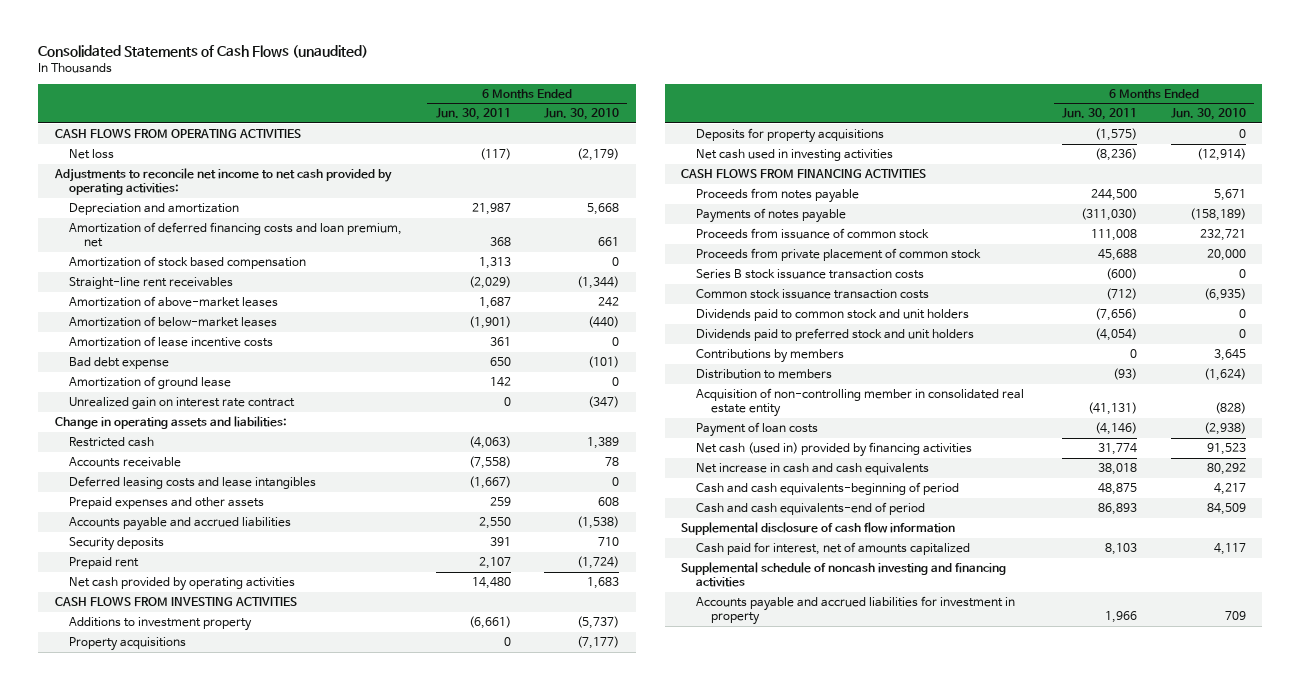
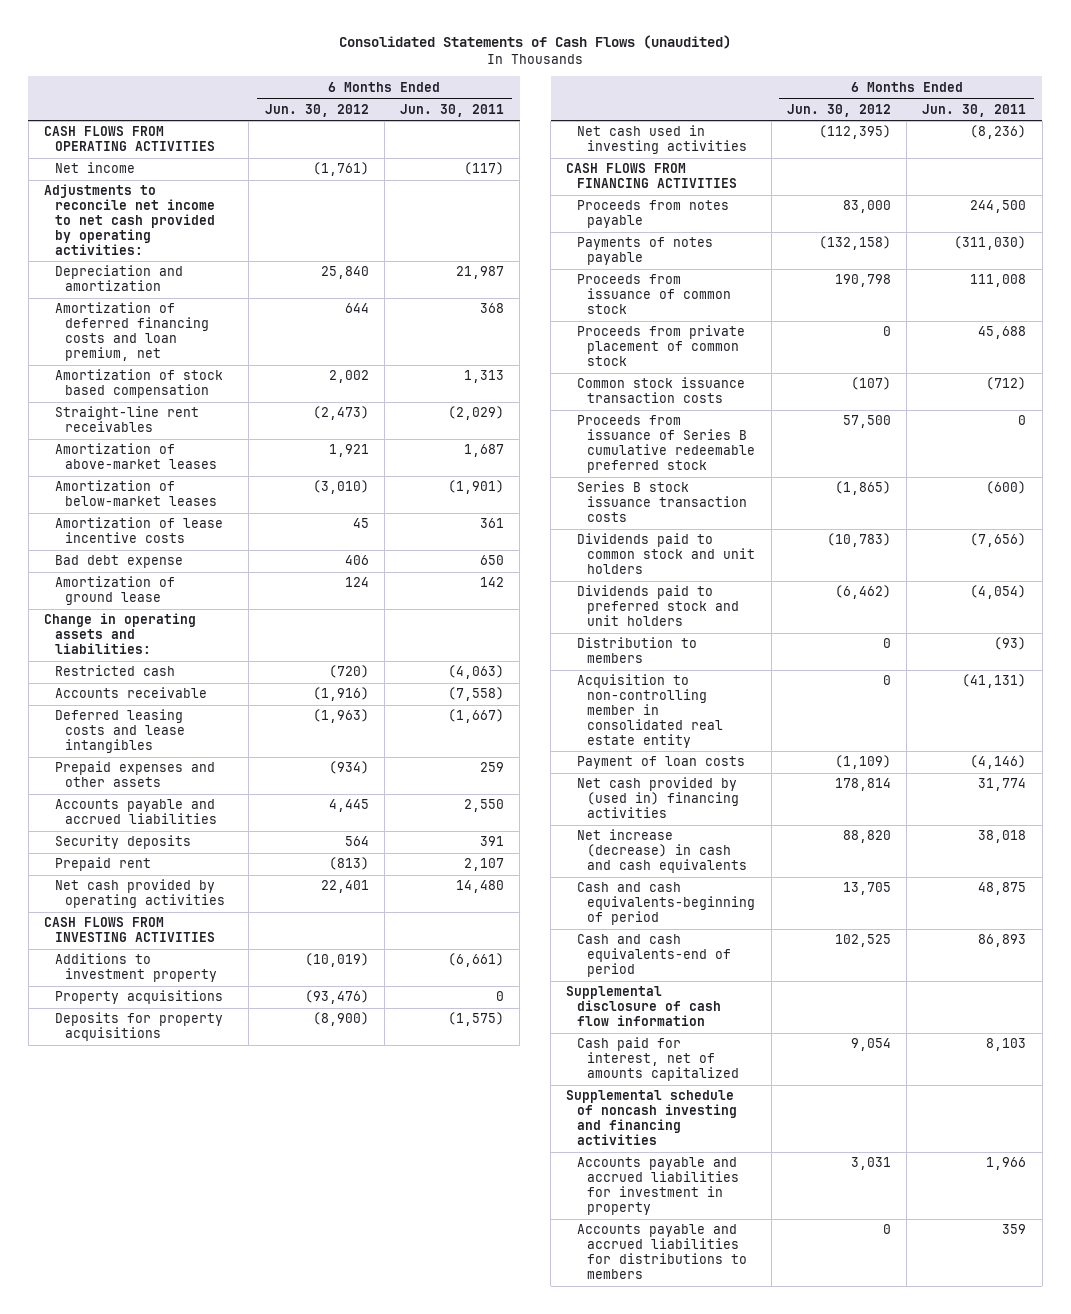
[543,108,619,121] Jun. 30, 2010 -> none
none -> [264,103,369,117] Jun. 30, 2012
[69,148,115,159] Net loss -> [54,162,135,174] Net income
[69,396,296,409] Unrealized gain on interest rate contract -> none
none -> [576,415,756,474] Proceeds from issuance of Series B cumulative redeemable preferred stock
[696,268,925,279] Series B stock issuance transaction costs -> [576,481,748,523] Series B stock issuance transaction costs
[696,348,845,363] Contributions by members -> none
[696,387,1025,418] Acquisition of non-controlling member in consolidated real estate entity -> [576,674,724,748] Acquisition to non-controlling member in consolidated real estate entity
[696,441,973,457] Net cash (used in) provided by financing activities -> [576,777,740,819] Net cash provided by (used in) financing activities
[696,462,930,475] Net increase in cash and cash equivalents -> [576,829,748,874] Net increase (decrease) in cash and cash equivalents
none -> [576,1224,748,1280] Accounts payable and accrued liabilities for distributions to members

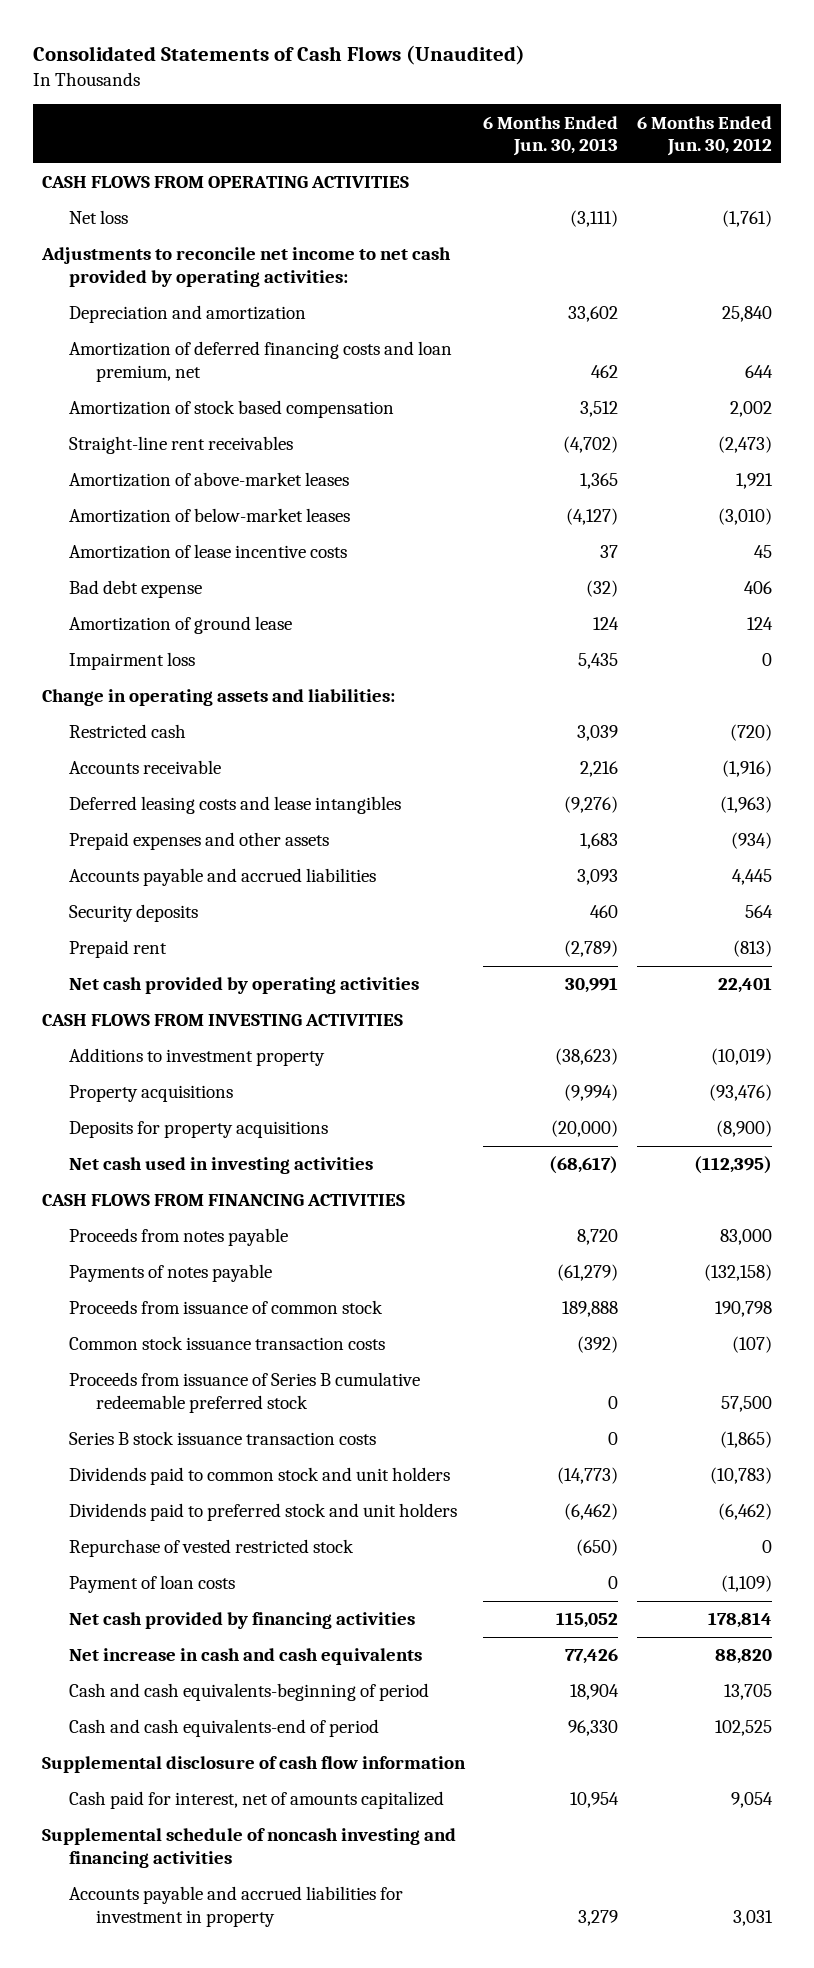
[339,35,732,50] Consolidated Statements of Cash Flows (unaudited) -> [32,45,525,66] Consolidated Statements of Cash Flows (Unaudited)
[400,103,505,117] Jun. 30, 2011 -> none
none -> [483,115,619,156] 6 Months Ended Jun. 30, 2013
[54,162,135,174] Net income -> [68,210,128,225] Net loss
none -> [68,652,195,671] Impairment loss
[576,325,745,367] Proceeds from private placement of common stock -> none
[576,637,697,664] Distribution to members -> none
[576,674,724,748] Acquisition to non-controlling member in consolidated real estate entity -> none
none -> [68,1539,354,1558] Repurchase of vested restricted stock
[576,777,740,819] Net cash provided by (used in) financing activities -> [68,1612,415,1630] Net cash provided by financing activities
[576,829,748,874] Net increase (decrease) in cash and cash equivalents -> [68,1648,422,1666] Net increase in cash and cash equivalents
[576,1224,748,1280] Accounts payable and accrued liabilities for distributions to members -> none

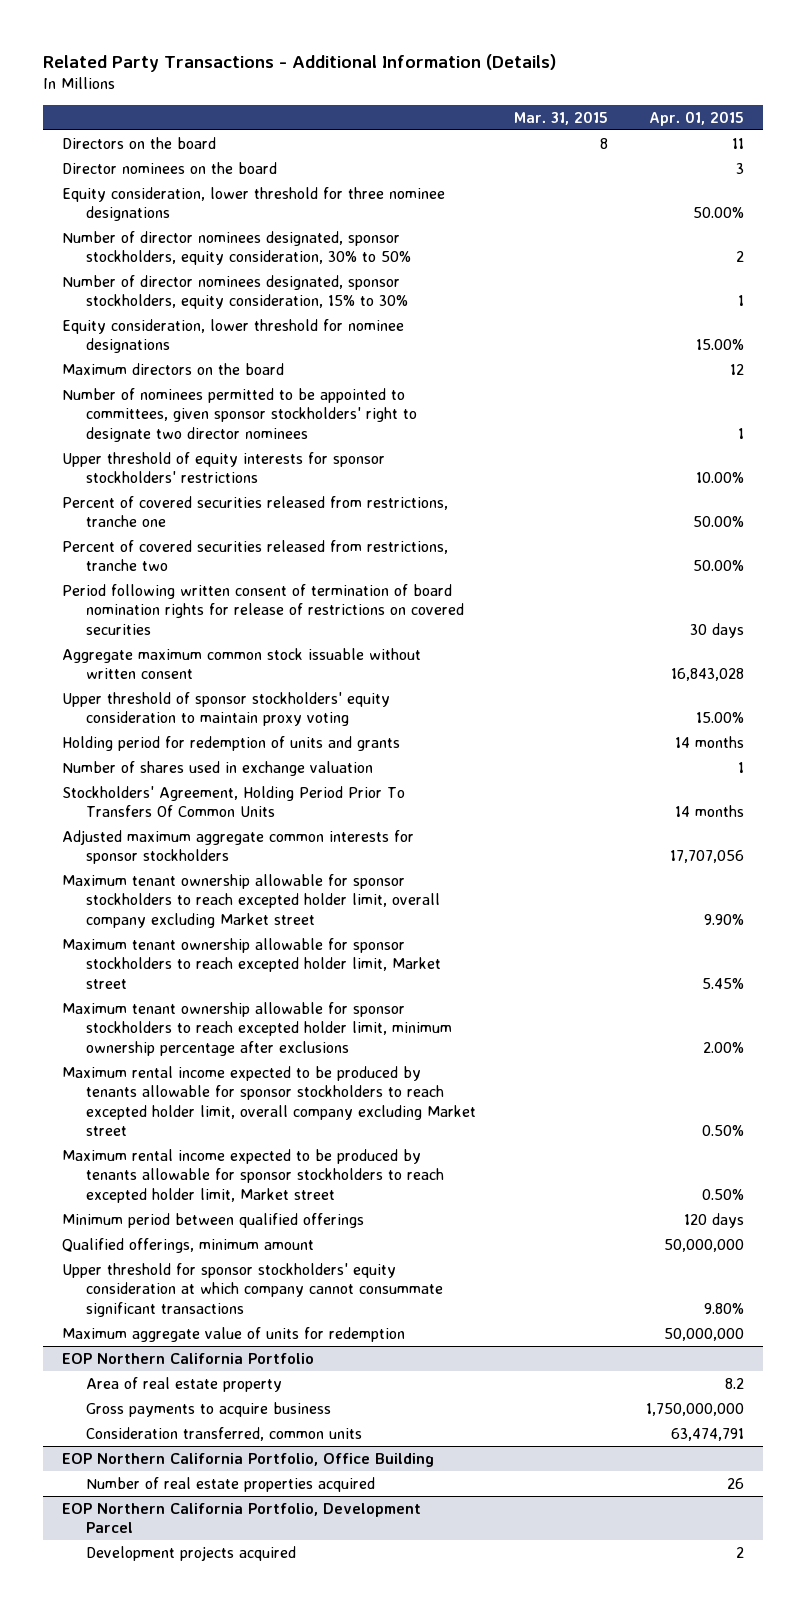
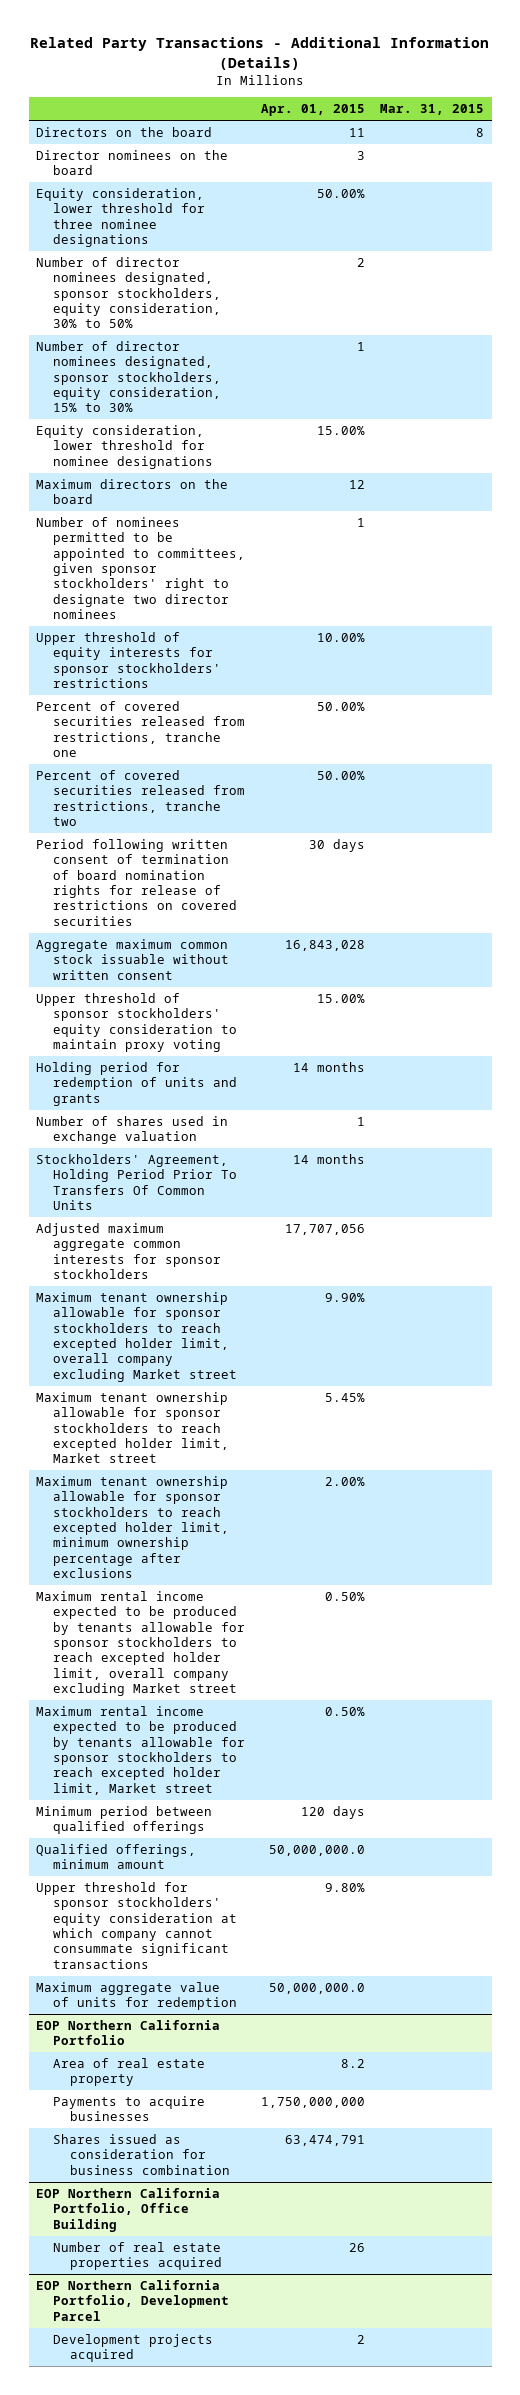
[664,1238,745,1252] 50,000,000 -> [268,1845,365,1857] 50,000,000.0
[664,1327,745,1341] 50,000,000 -> [268,1983,365,1995] 50,000,000.0
[86,1401,332,1417] Gross payments to acquire business -> [53,2096,206,2122] Payments to acquire businesses
[86,1426,363,1441] Consideration transferred, common units -> [53,2134,231,2175] Shares issued as consideration for business combination

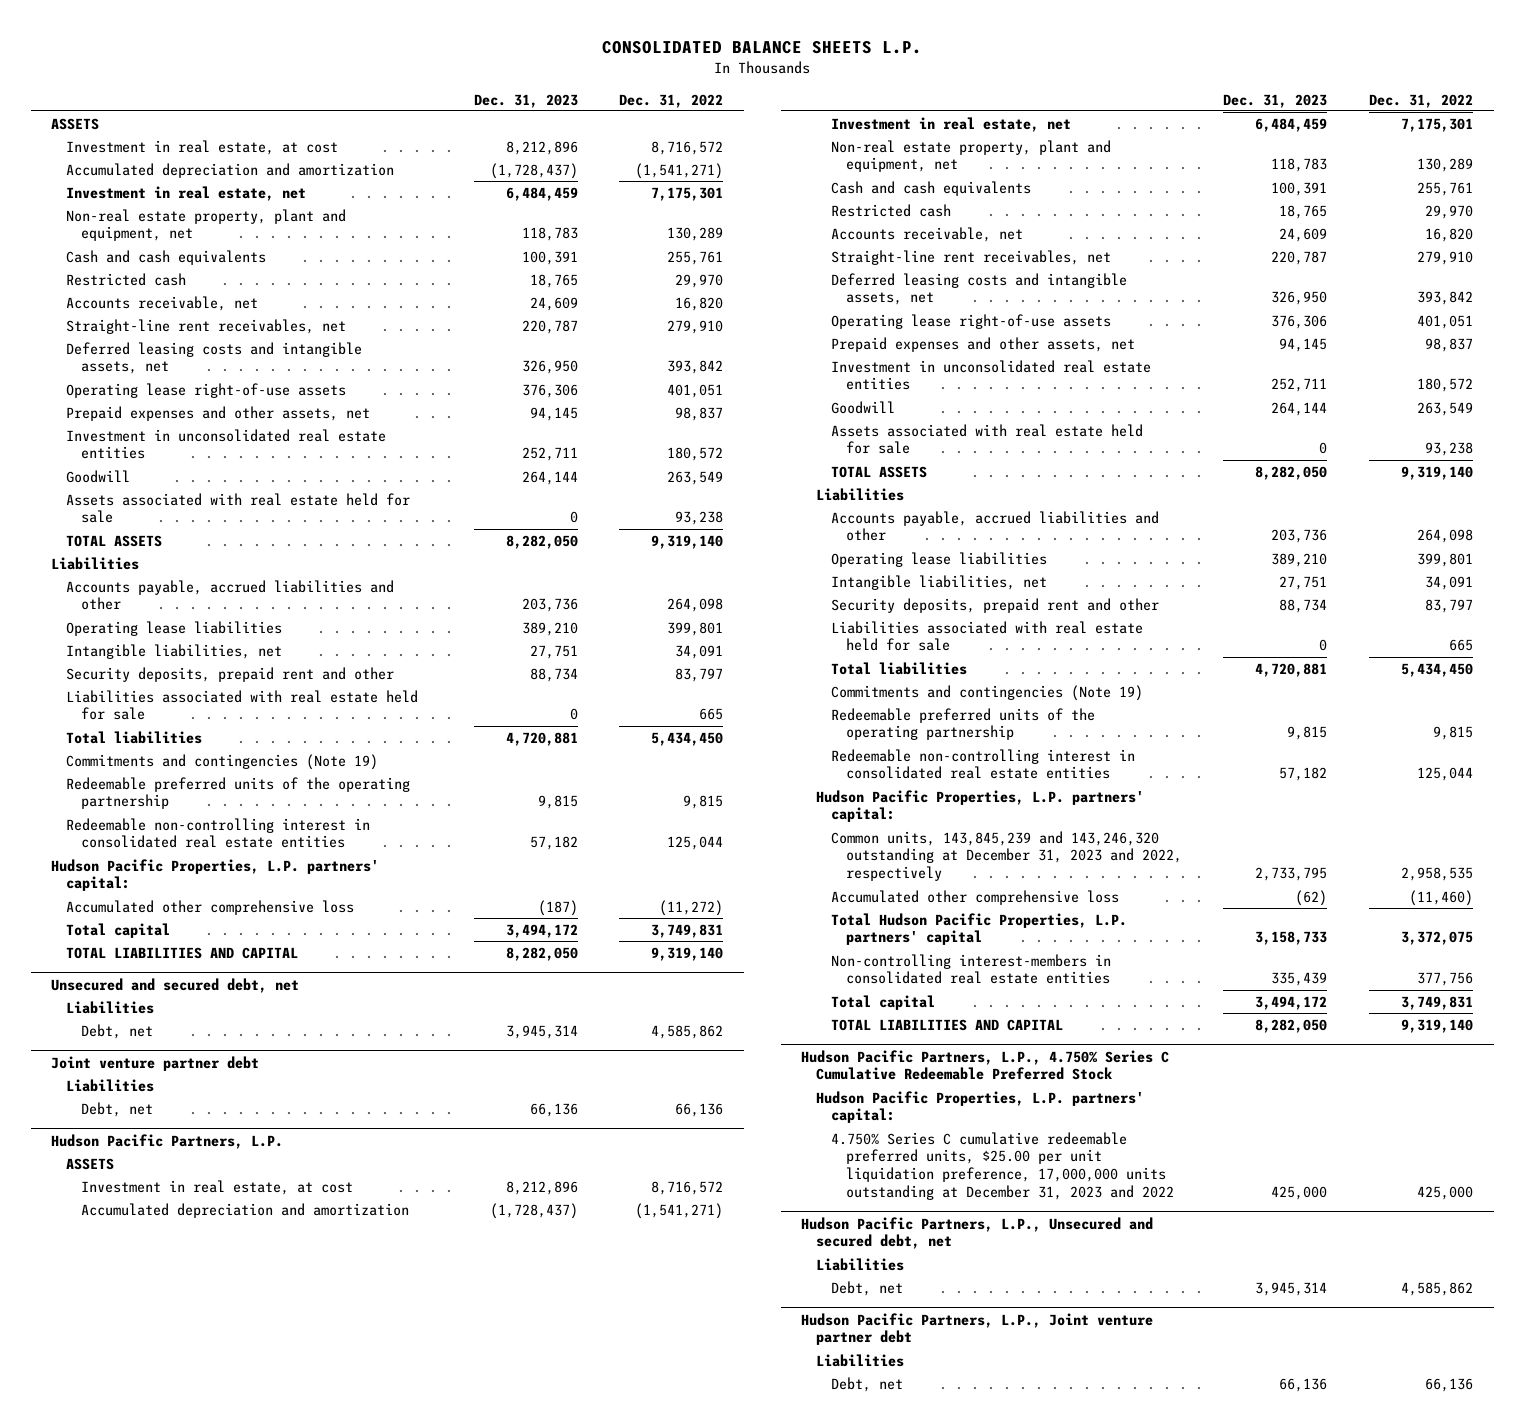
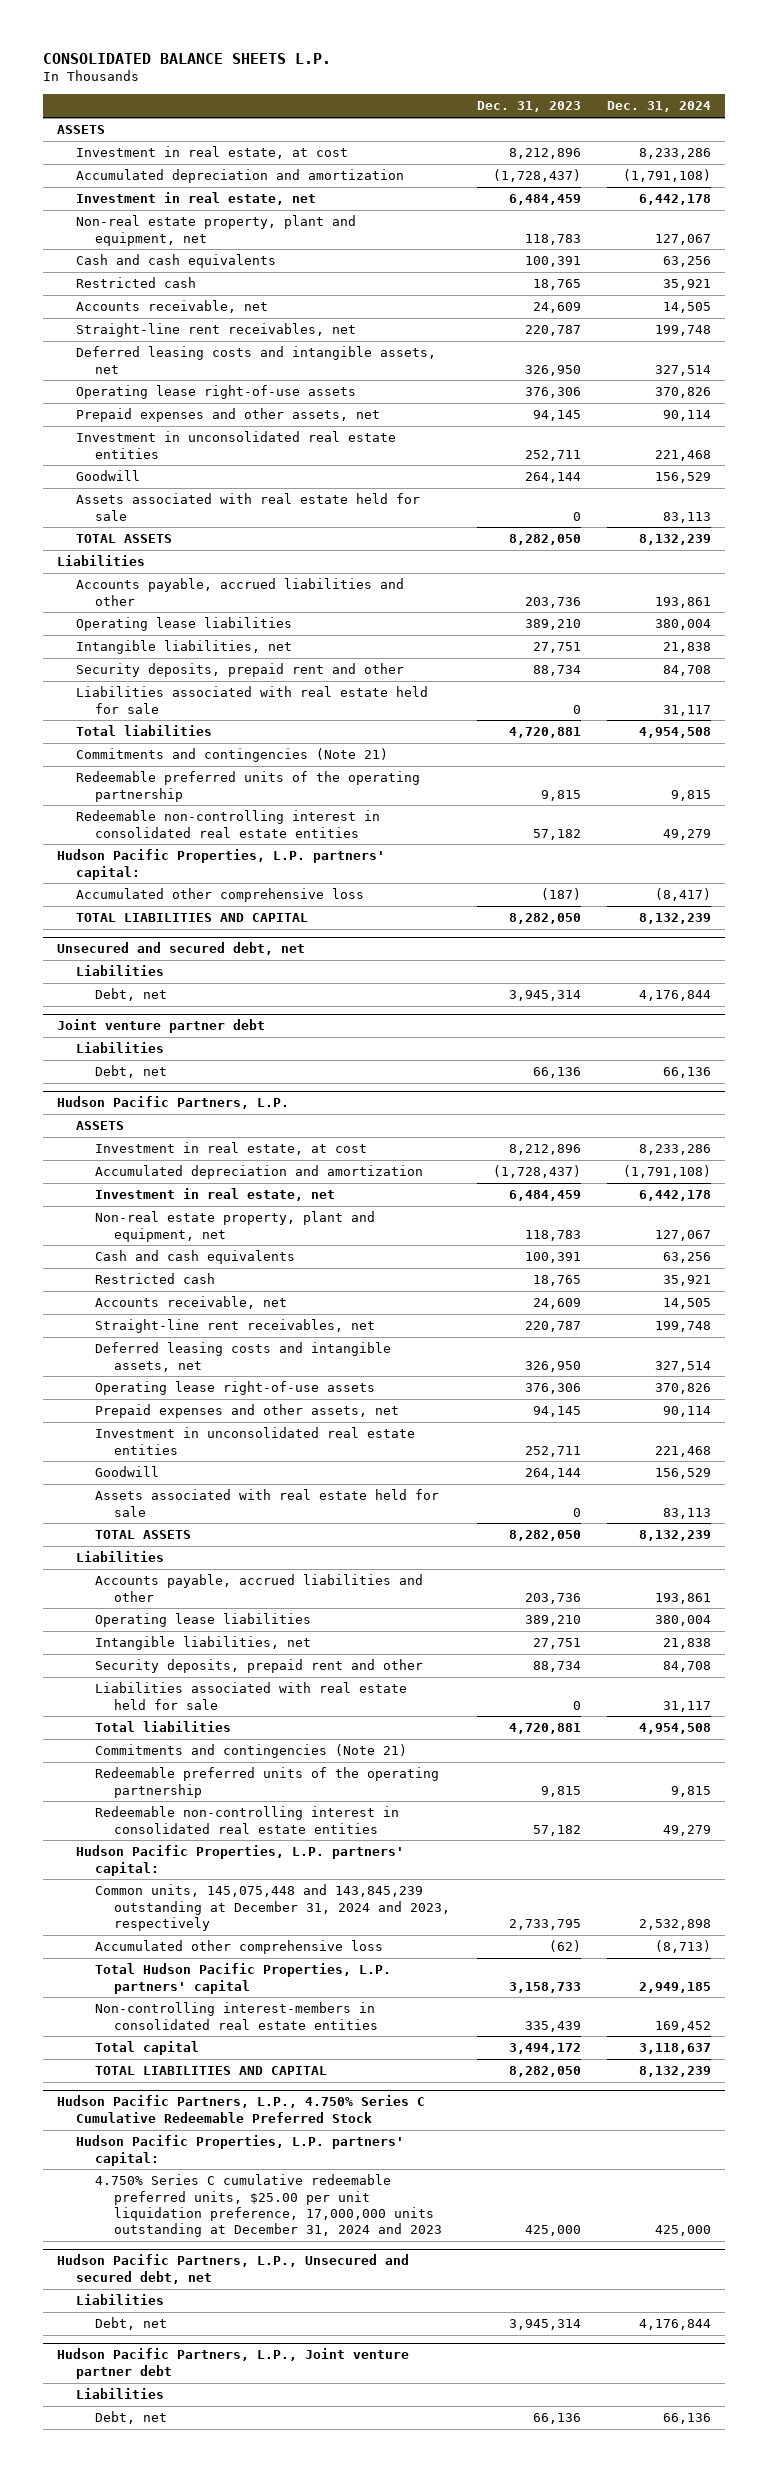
[619,93,724,108] Dec. 31, 2022 -> none
none -> [607,101,712,113] Dec. 31, 2024
[66,753,379,770] Commitments and contingencies (Note 19) -> [75,748,388,763] Commitments and contingencies (Note 21)
[66,922,171,938] Total capital -> none
[831,684,1144,701] Commitments and contingencies (Note 19) -> [95,1744,408,1759] Commitments and contingencies (Note 21)
[831,830,1182,882] Common units, 143,845,239 and 143,246,320 outstanding at December 31, 2023 and 2022, respectively -> [95,1884,451,1931] Common units, 145,075,448 and 143,845,239 outstanding at December 31, 2024 and 2023, respectively
[831,1131,1174,1201] 4.750% Series C cumulative redeemable preferred units, $25.00 per unit liquidation preference, 17,000,000 units outstanding at December 31, 2023 and 2022 -> [95,2174,443,2238] 4.750% Series C cumulative redeemable preferred units, $25.00 per unit liquidation preference, 17,000,000 units outstanding at December 31, 2024 and 2023

